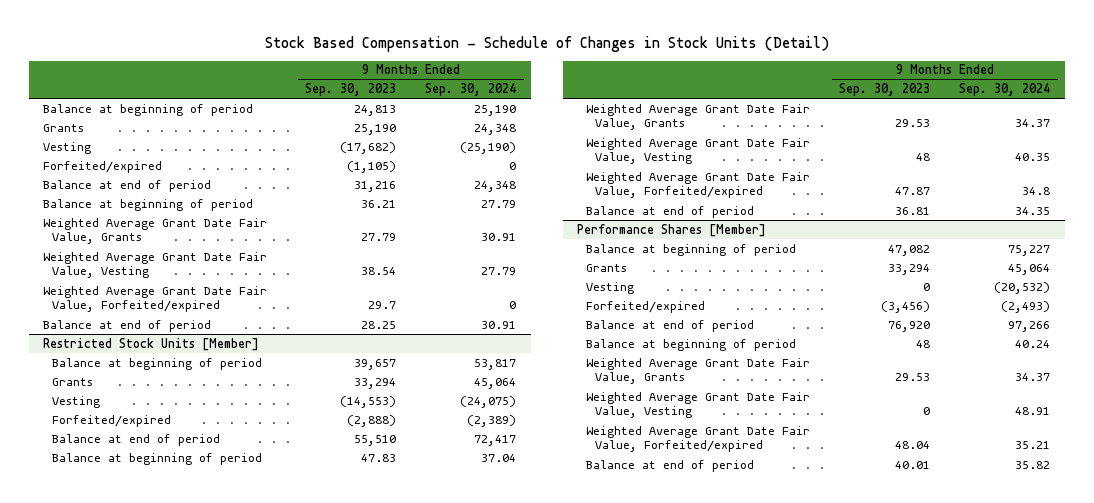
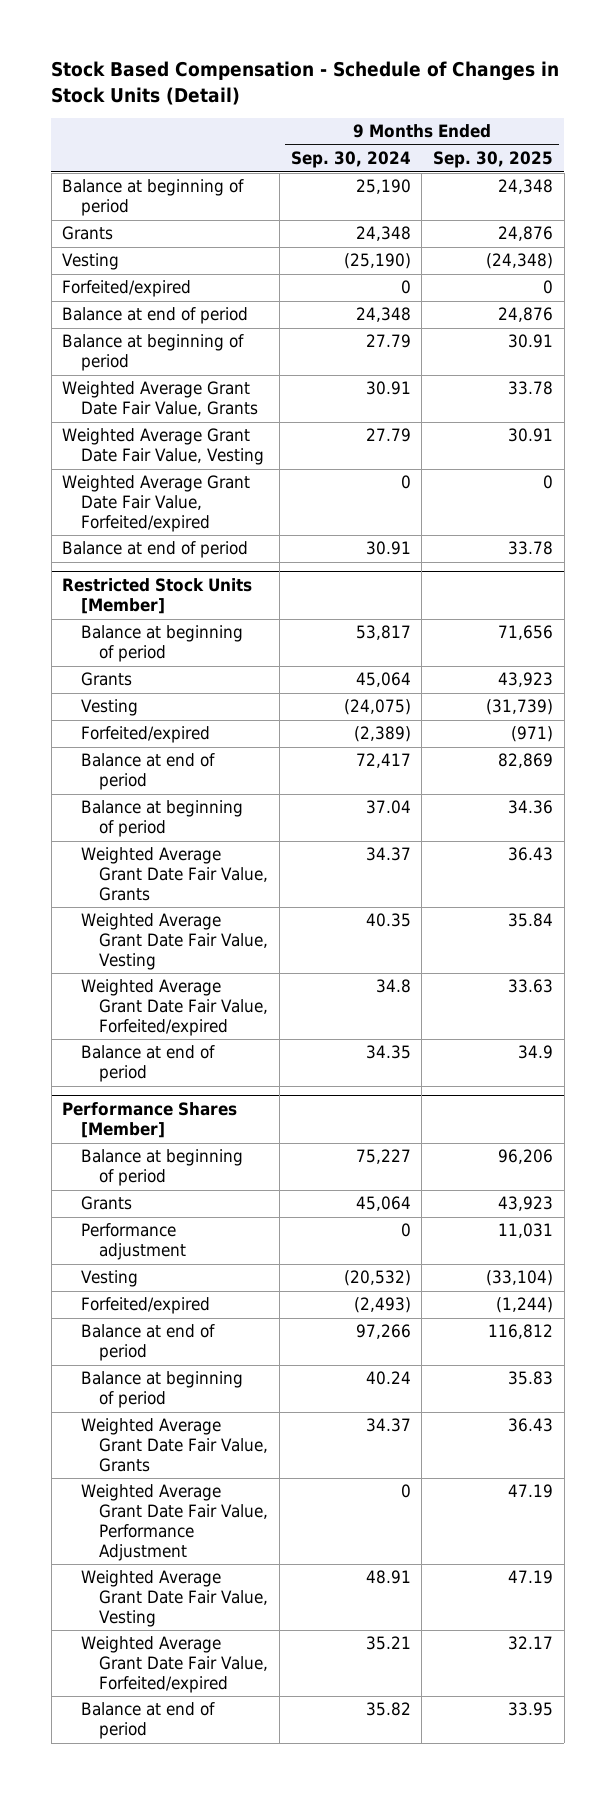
[305,83,397,97] Sep. 30, 2023 -> none
none -> [433,151,554,169] Sep. 30, 2025
none -> [80,1223,187,1261] Performance adjustment
none -> [80,1484,269,1561] Weighted Average Grant Date Fair Value, Performance Adjustment

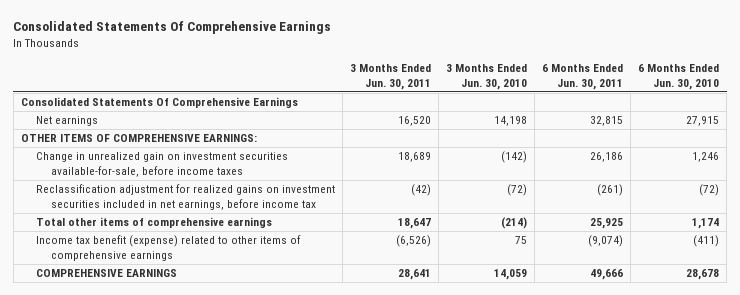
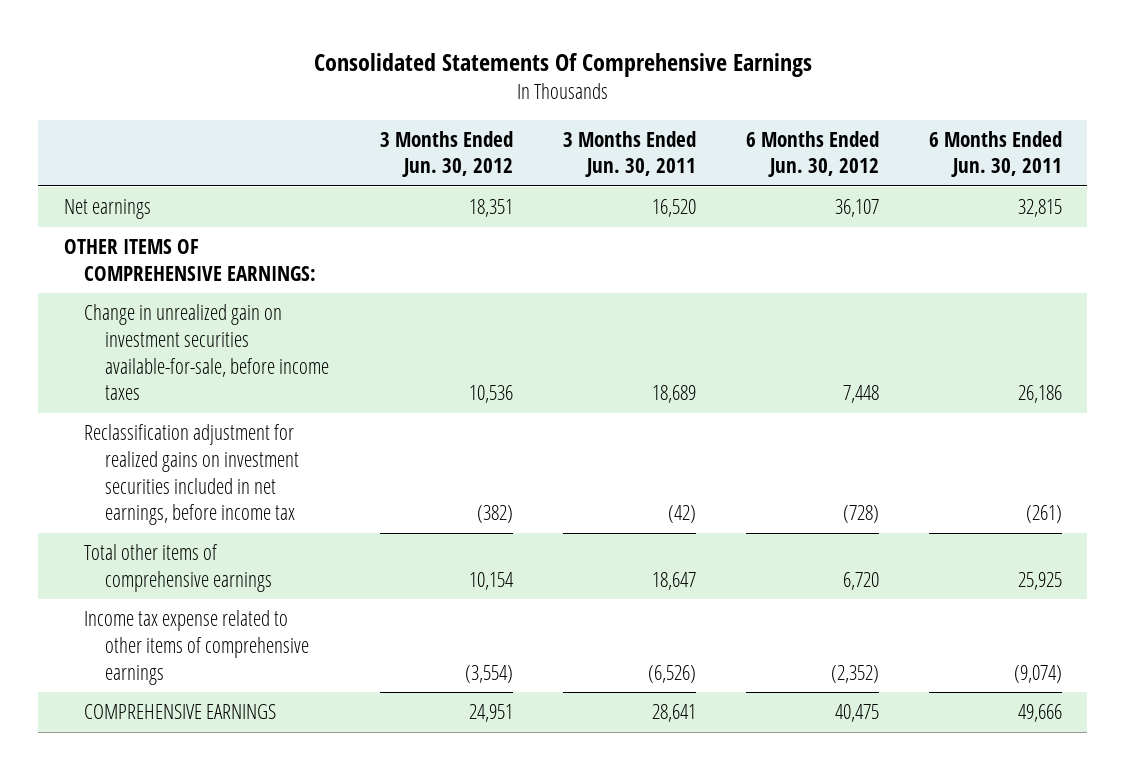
[446,64,528,90] 3 Months Ended Jun. 30, 2010 -> none
[638,64,720,90] 6 Months Ended Jun. 30, 2010 -> none
none -> [379,130,513,178] 3 Months Ended Jun. 30, 2012
none -> [746,130,880,178] 6 Months Ended Jun. 30, 2012
[20,97,298,109] Consolidated Statements Of Comprehensive Earnings -> none
[35,235,301,261] Income tax benefit (expense) related to other items of comprehensive earnings -> [84,610,310,685] Income tax expense related to other items of comprehensive earnings

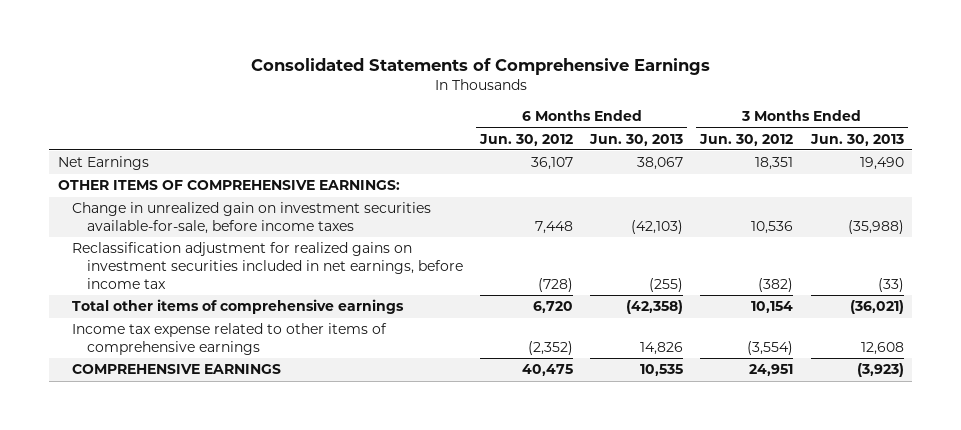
[313,52,812,77] Consolidated Statements Of Comprehensive Earnings -> [250,58,710,76] Consolidated Statements of Comprehensive Earnings
[562,130,696,178] 3 Months Ended Jun. 30, 2011 -> none
[929,130,1063,178] 6 Months Ended Jun. 30, 2011 -> none
none -> [589,133,684,146] Jun. 30, 2013
none -> [809,133,904,146] Jun. 30, 2013
[63,199,151,220] Net earnings -> [57,156,149,171] Net Earnings

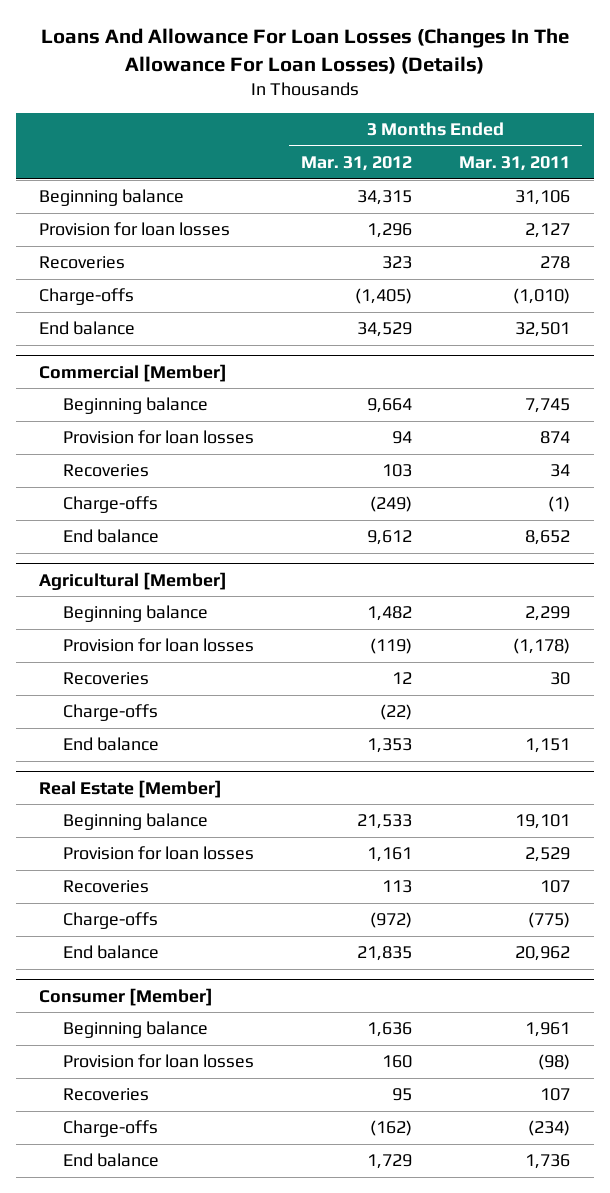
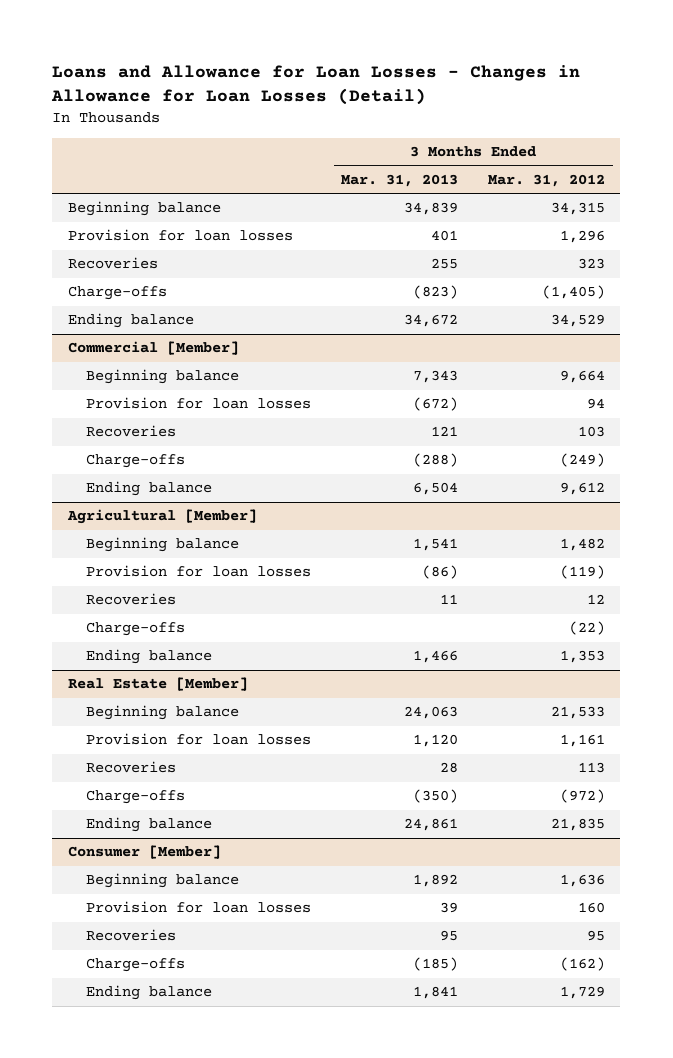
[40,28,569,74] Loans And Allowance For Loan Losses (Changes In The Allowance For Loan Losses) (Details) -> [51,64,581,106] Loans and Allowance for Loan Losses - Changes in Allowance for Loan Losses (Detail)
[459,156,571,172] Mar. 31, 2011 -> none
none -> [341,173,459,187] Mar. 31, 2013
[39,321,136,336] End balance -> [67,313,194,329] Ending balance
[62,529,159,544] End balance -> [86,481,213,497] Ending balance
[62,737,159,752] End balance -> [86,649,213,665] Ending balance
[62,945,159,960] End balance -> [86,817,213,833] Ending balance
[62,1153,159,1168] End balance -> [86,985,213,1001] Ending balance

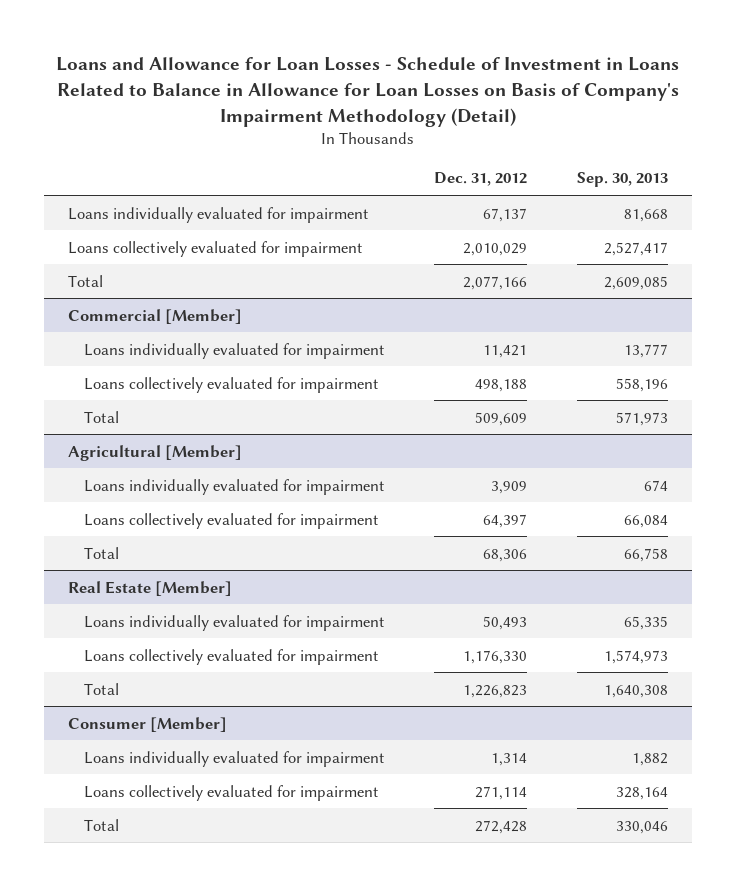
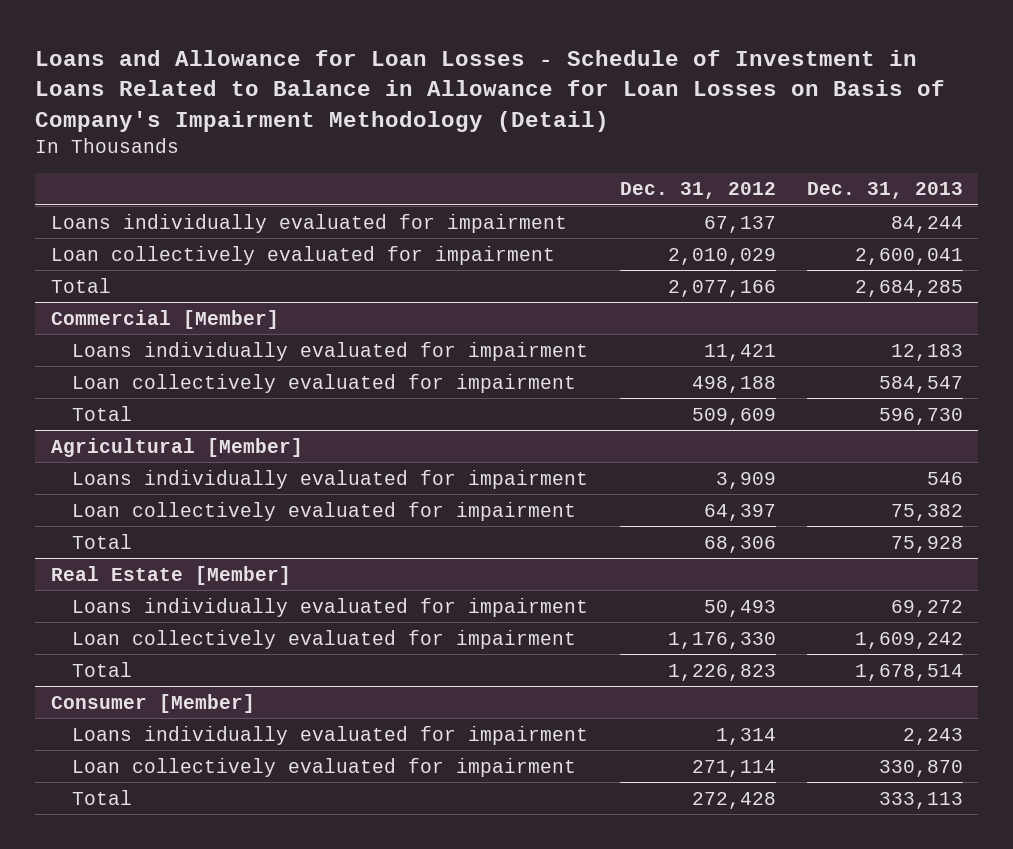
[576,172,668,188] Sep. 30, 2013 -> none
none -> [806,182,963,200] Dec. 31, 2013
[68,240,364,257] Loans collectively evaluated for impairment -> [50,245,555,265] Loan collectively evaluated for impairment
[84,376,380,393] Loans collectively evaluated for impairment -> [72,373,577,393] Loan collectively evaluated for impairment
[84,512,380,529] Loans collectively evaluated for impairment -> [72,501,577,521] Loan collectively evaluated for impairment
[84,648,380,665] Loans collectively evaluated for impairment -> [72,629,577,649] Loan collectively evaluated for impairment
[84,784,380,801] Loans collectively evaluated for impairment -> [72,757,577,777] Loan collectively evaluated for impairment

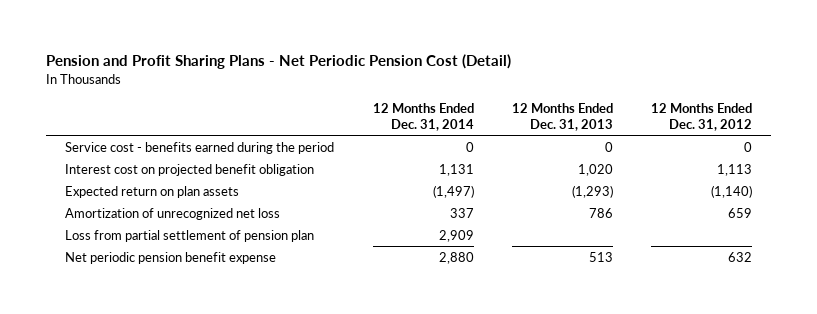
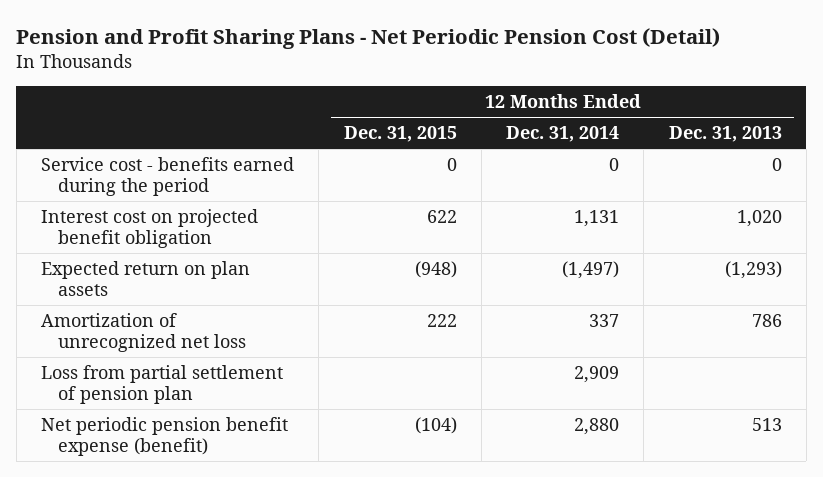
[651,102,753,131] 12 Months Ended Dec. 31, 2012 -> none
none -> [343,125,457,142] Dec. 31, 2015
[65,251,277,264] Net periodic pension benefit expense -> [41,416,289,456] Net periodic pension benefit expense (benefit)

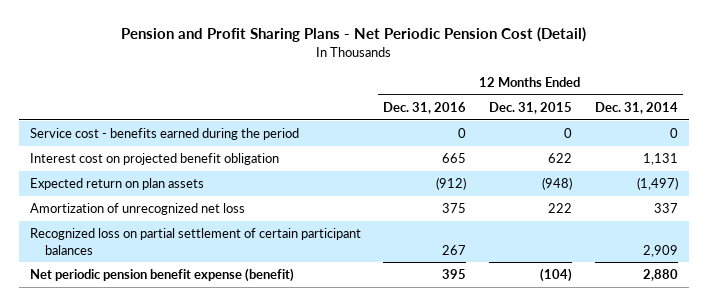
[668,125,782,142] Dec. 31, 2013 -> none
none -> [383,102,467,115] Dec. 31, 2016
[41,364,284,404] Loss from partial settlement of pension plan -> [29,228,361,255] Recognized loss on partial settlement of certain participant balances

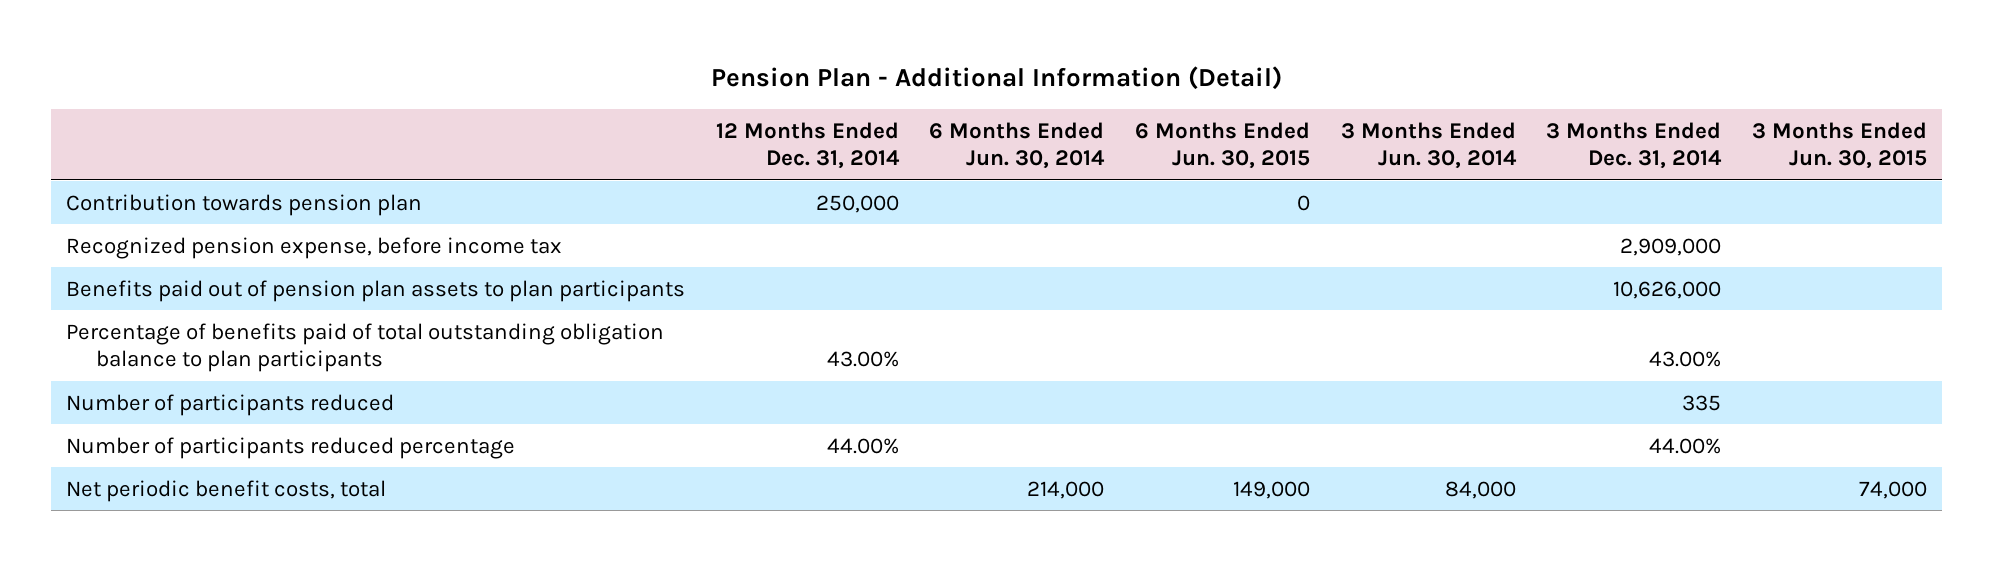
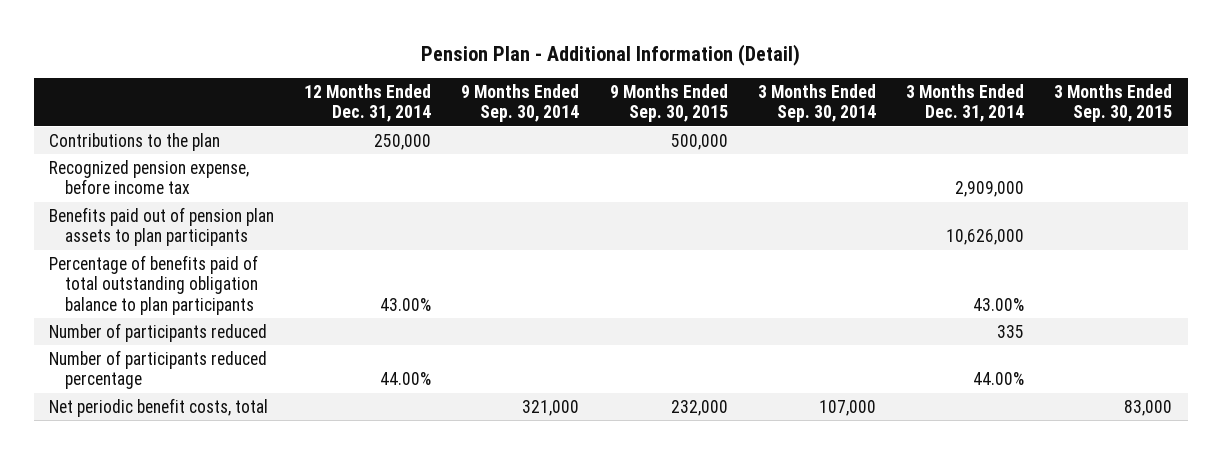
[929,122,1106,170] 6 Months Ended Jun. 30, 2014 -> none
[1135,122,1311,170] 6 Months Ended Jun. 30, 2015 -> none
[1340,122,1517,170] 3 Months Ended Jun. 30, 2014 -> none
[1751,122,1927,170] 3 Months Ended Jun. 30, 2015 -> none
none -> [461,83,580,123] 9 Months Ended Sep. 30, 2014
none -> [609,83,728,123] 9 Months Ended Sep. 30, 2015
none -> [757,83,876,123] 3 Months Ended Sep. 30, 2014
none -> [1054,83,1173,123] 3 Months Ended Sep. 30, 2015
[66,193,423,216] Contribution towards pension plan -> [48,132,220,151] Contributions to the plan

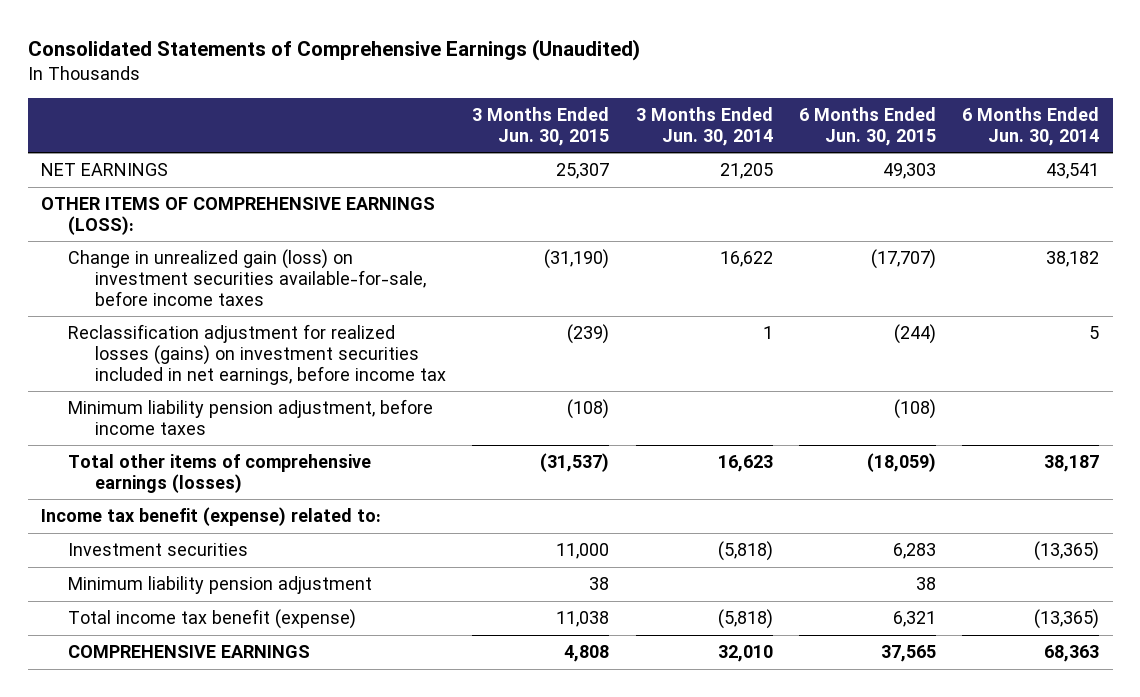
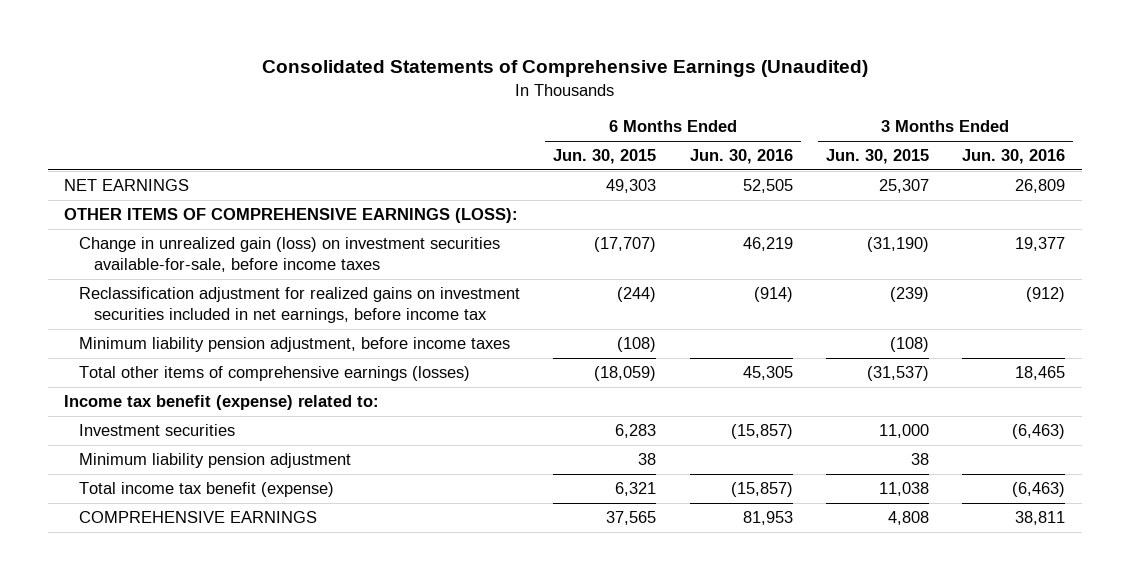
[635,107,773,146] 3 Months Ended Jun. 30, 2014 -> none
[962,107,1100,146] 6 Months Ended Jun. 30, 2014 -> none
none -> [689,149,793,165] Jun. 30, 2016
none -> [962,149,1066,165] Jun. 30, 2016
[67,324,446,385] Reclassification adjustment for realized losses (gains) on investment securities included in net earnings, before income tax -> [79,287,521,324] Reclassification adjustment for realized gains on investment securities included in net earnings, before income tax

